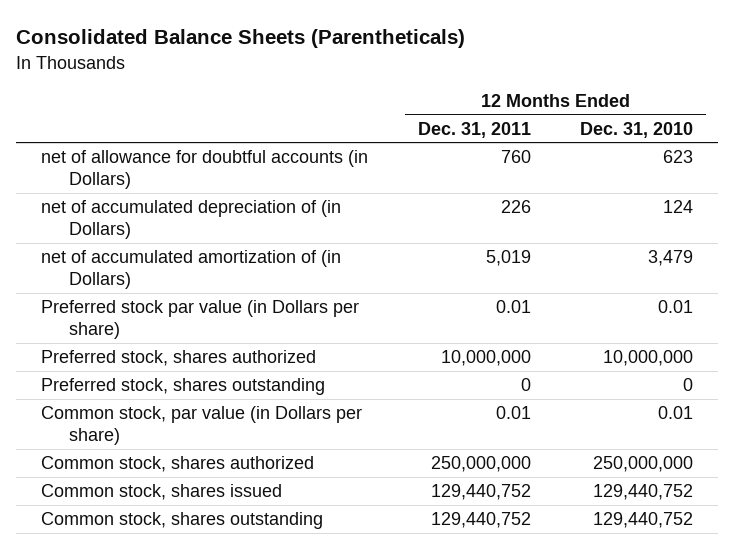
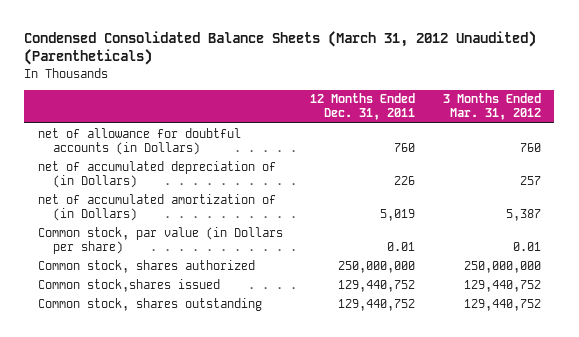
[16,29,466,49] Consolidated Balance Sheets (Parentheticals) -> [24,30,537,66] Condensed Consolidated Balance Sheets (March 31, 2012 Unaudited) (Parentheticals)
[580,121,694,138] Dec. 31, 2010 -> none
none -> [442,93,541,121] 3 Months Ended Mar. 31, 2012
[41,300,360,339] Preferred stock par value (in Dollars per share) -> none
[41,350,317,367] Preferred stock, shares authorized -> none
[41,378,326,396] Preferred stock, shares outstanding -> none
[41,484,283,501] Common stock, shares issued -> [37,278,220,292] Common stock,shares issued

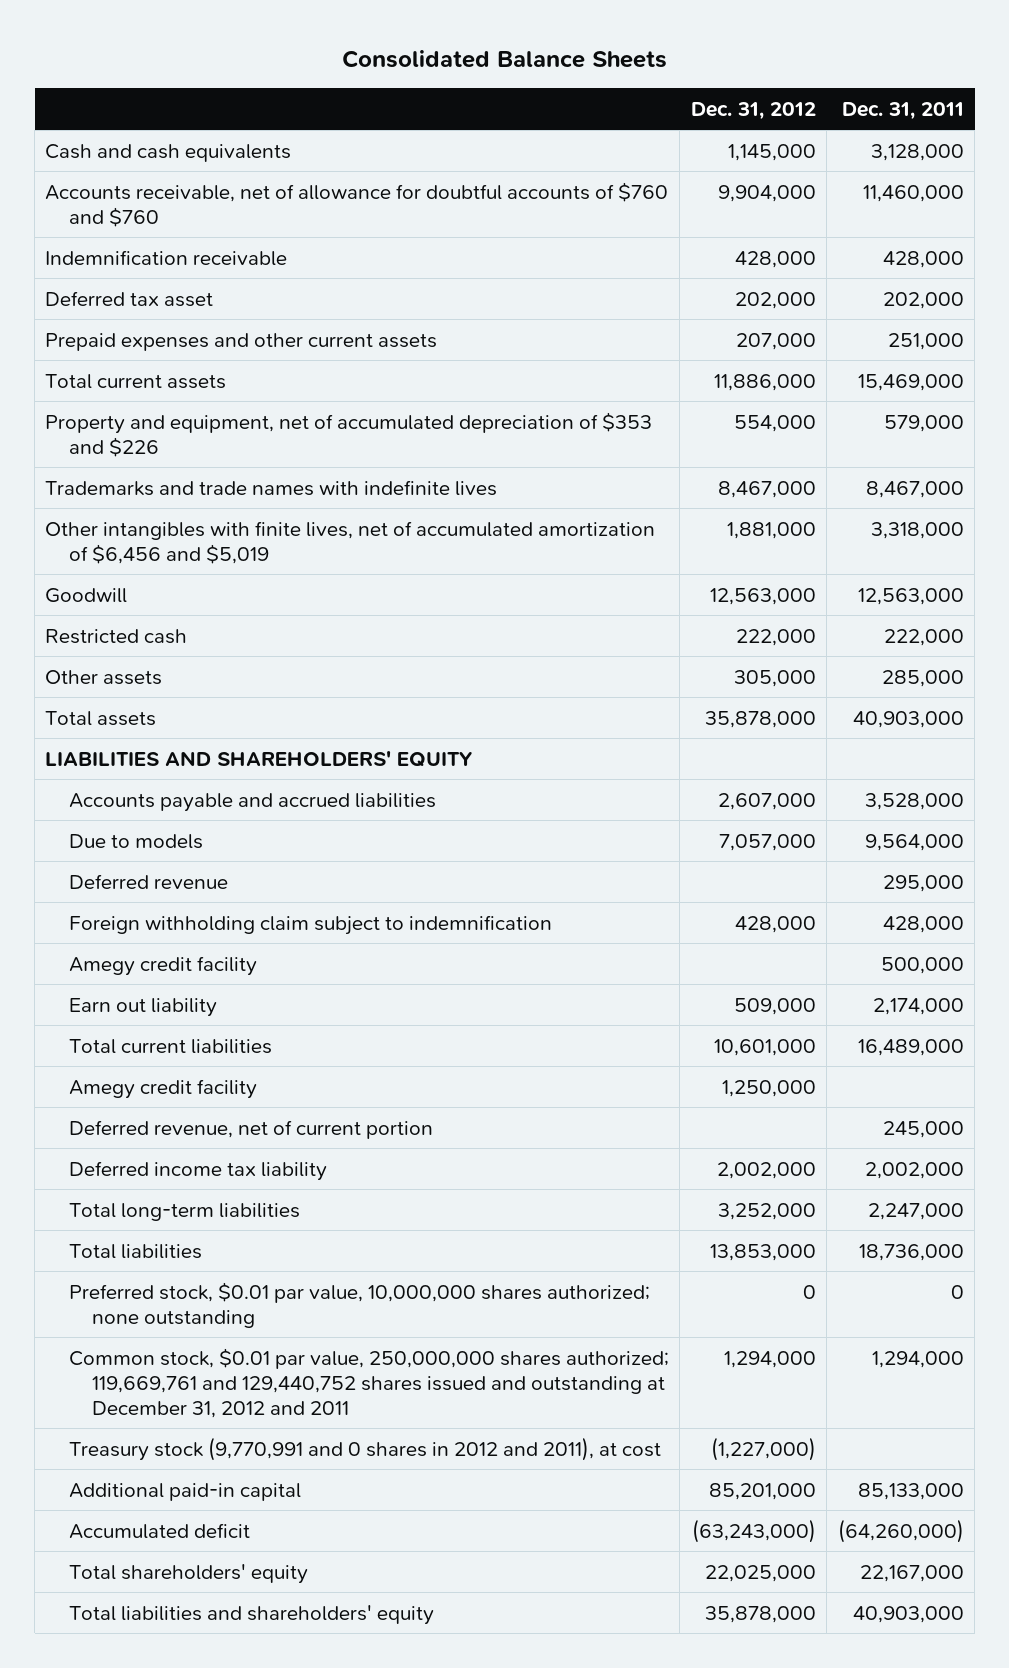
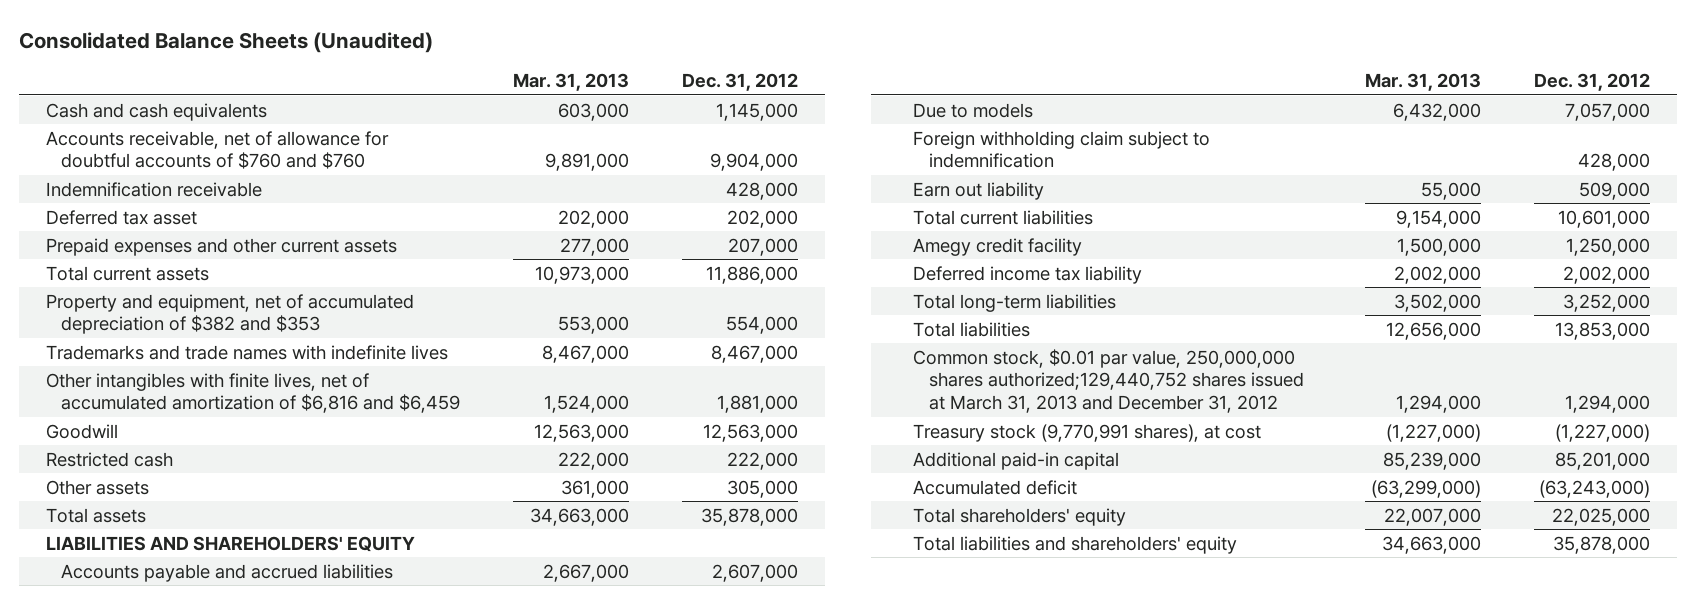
[341,50,667,69] Consolidated Balance Sheets -> [19,31,434,53] Consolidated Balance Sheets (Unaudited)
[841,101,964,120] Dec. 31, 2011 -> none
none -> [513,73,630,92] Mar. 31, 2013
[45,411,653,457] Property and equipment, net of accumulated depreciation of $353 and $226 -> [45,293,414,335] Property and equipment, net of accumulated depreciation of $382 and $353
[45,520,656,564] Other intangibles with finite lives, net of accumulated amortization of $6,456 and $5,019 -> [45,372,461,414] Other intangibles with finite lives, net of accumulated amortization of $6,816 and $6,459
[68,873,228,889] Deferred revenue -> none
[68,955,257,976] Amegy credit facility -> none
[68,1119,433,1139] Deferred revenue, net of current portion -> none
[68,1281,650,1328] Preferred stock, $0.01 par value, 10,000,000 shares authorized; none outstanding -> none
[68,1347,669,1418] Common stock, $0.01 par value, 250,000,000 shares authorized; 119,669,761 and 129,440,752 shares issued and outstanding at December 31, 2012 and 2011 -> [913,348,1304,414] Common stock, $0.01 par value, 250,000,000 shares authorized;129,440,752 shares issued at March 31, 2013 and December 31, 2012
[68,1436,661,1461] Treasury stock (9,770,991 and 0 shares in 2012 and 2011), at cost -> [913,423,1262,442] Treasury stock (9,770,991 shares), at cost

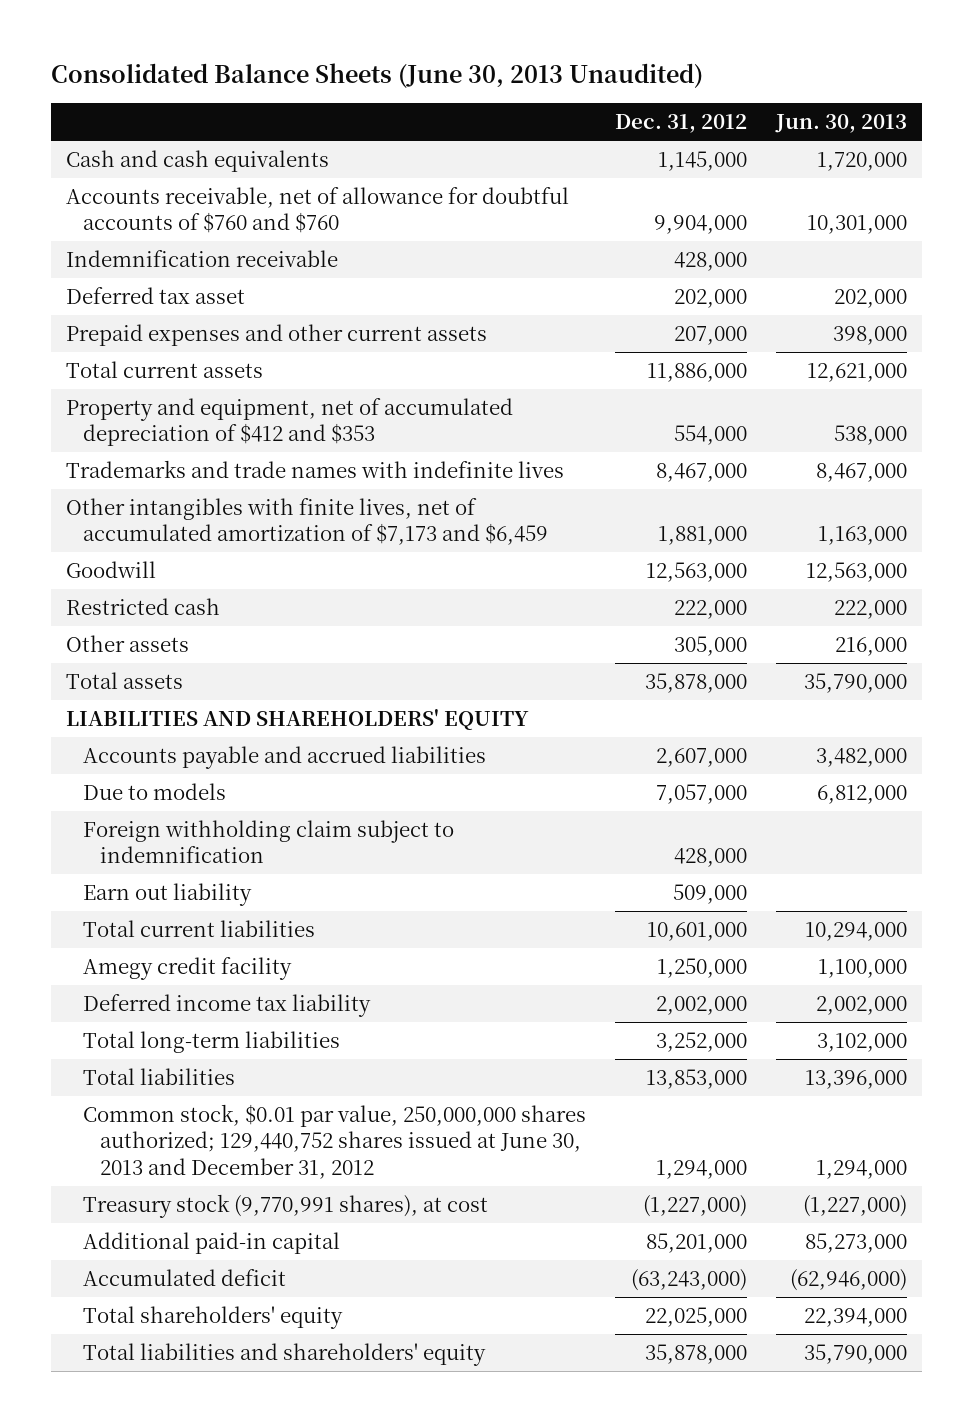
[19,31,434,53] Consolidated Balance Sheets (Unaudited) -> [51,62,704,88] Consolidated Balance Sheets (June 30, 2013 Unaudited)
[513,73,630,92] Mar. 31, 2013 -> none
none -> [775,114,908,134] Jun. 30, 2013
[45,293,414,335] Property and equipment, net of accumulated depreciation of $382 and $353 -> [65,397,513,447] Property and equipment, net of accumulated depreciation of $412 and $353
[45,372,461,414] Other intangibles with finite lives, net of accumulated amortization of $6,816 and $6,459 -> [65,497,548,546] Other intangibles with finite lives, net of accumulated amortization of $7,173 and $6,459
[913,348,1304,414] Common stock, $0.01 par value, 250,000,000 shares authorized;129,440,752 shares issued at March 31, 2013 and December 31, 2012 -> [82,1103,586,1179] Common stock, $0.01 par value, 250,000,000 shares authorized; 129,440,752 shares issued at June 30, 2013 and December 31, 2012

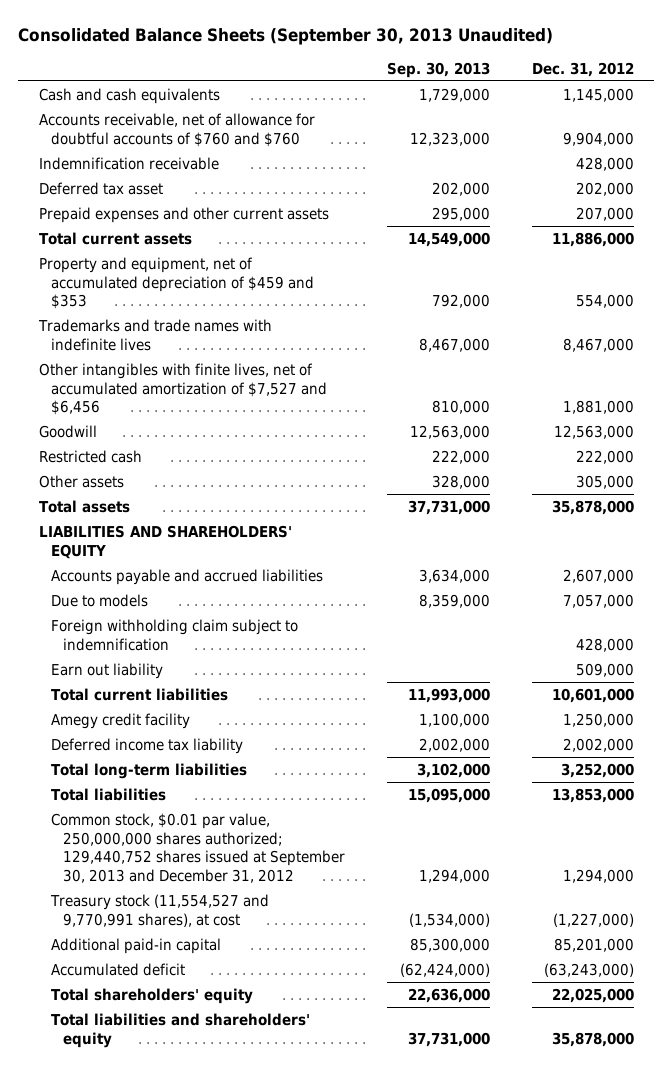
[51,62,704,88] Consolidated Balance Sheets (June 30, 2013 Unaudited) -> [17,27,553,45] Consolidated Balance Sheets (September 30, 2013 Unaudited)
[775,114,908,134] Jun. 30, 2013 -> none
none -> [386,61,490,78] Sep. 30, 2013
[65,397,513,447] Property and equipment, net of accumulated depreciation of $412 and $353 -> [38,256,314,310] Property and equipment, net of accumulated depreciation of $459 and $353
[65,497,548,546] Other intangibles with finite lives, net of accumulated amortization of $7,173 and $6,459 -> [38,362,327,416] Other intangibles with finite lives, net of accumulated amortization of $7,527 and $6,456
[82,1103,586,1179] Common stock, $0.01 par value, 250,000,000 shares authorized; 129,440,752 shares issued at June 30, 2013 and December 31, 2012 -> [50,812,346,883] Common stock, $0.01 par value, 250,000,000 shares authorized; 129,440,752 shares issued at September 30, 2013 and December 31, 2012
[82,1193,488,1218] Treasury stock (9,770,991 shares), at cost -> [49,893,269,927] Treasury stock (11,554,527 and 9,770,991 shares), at cost

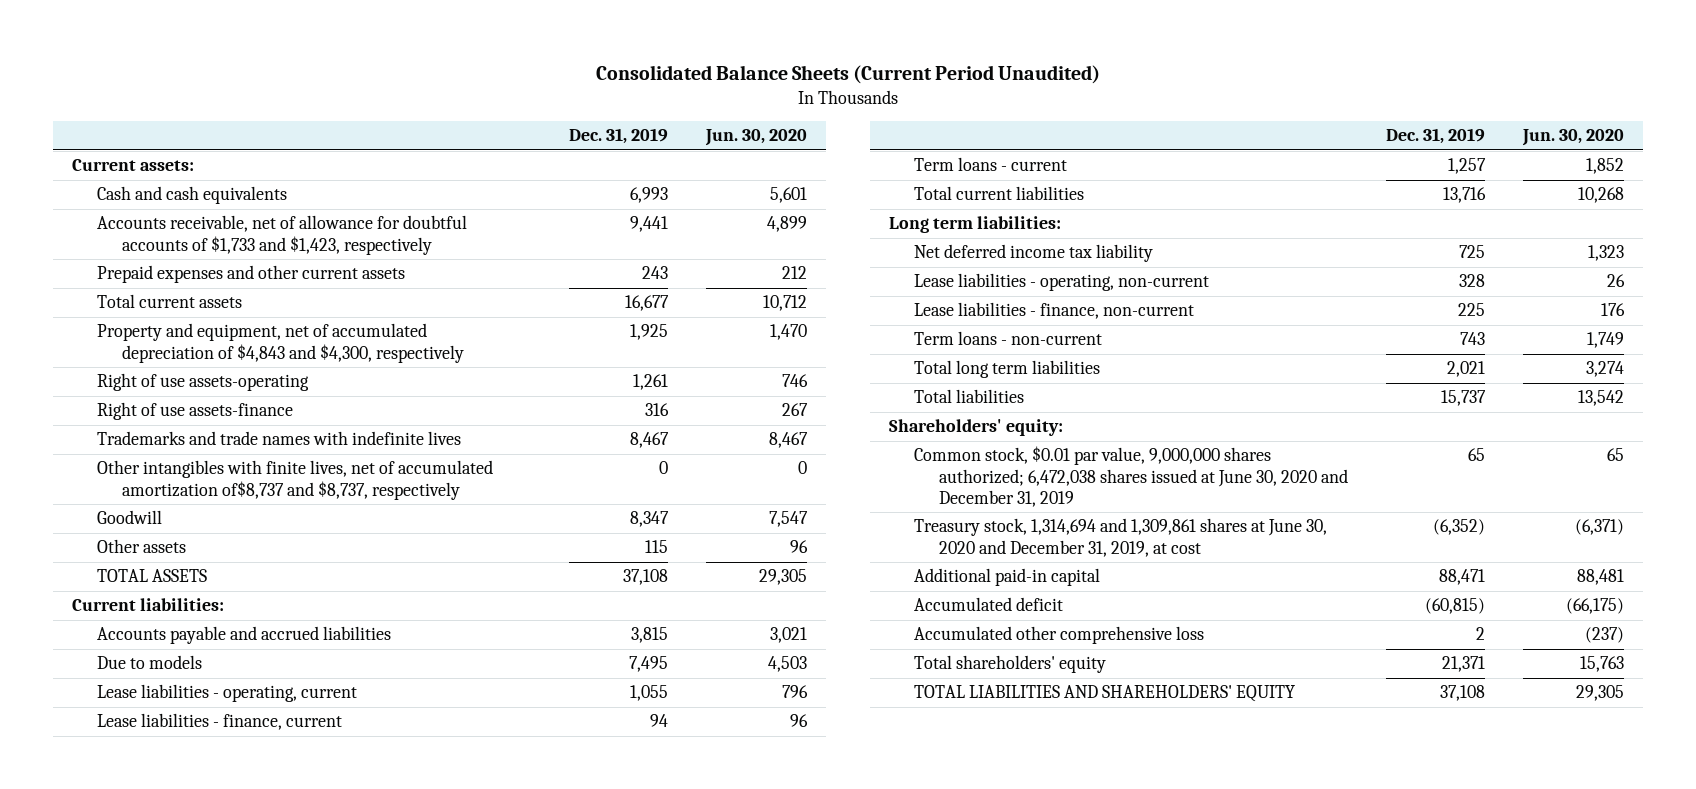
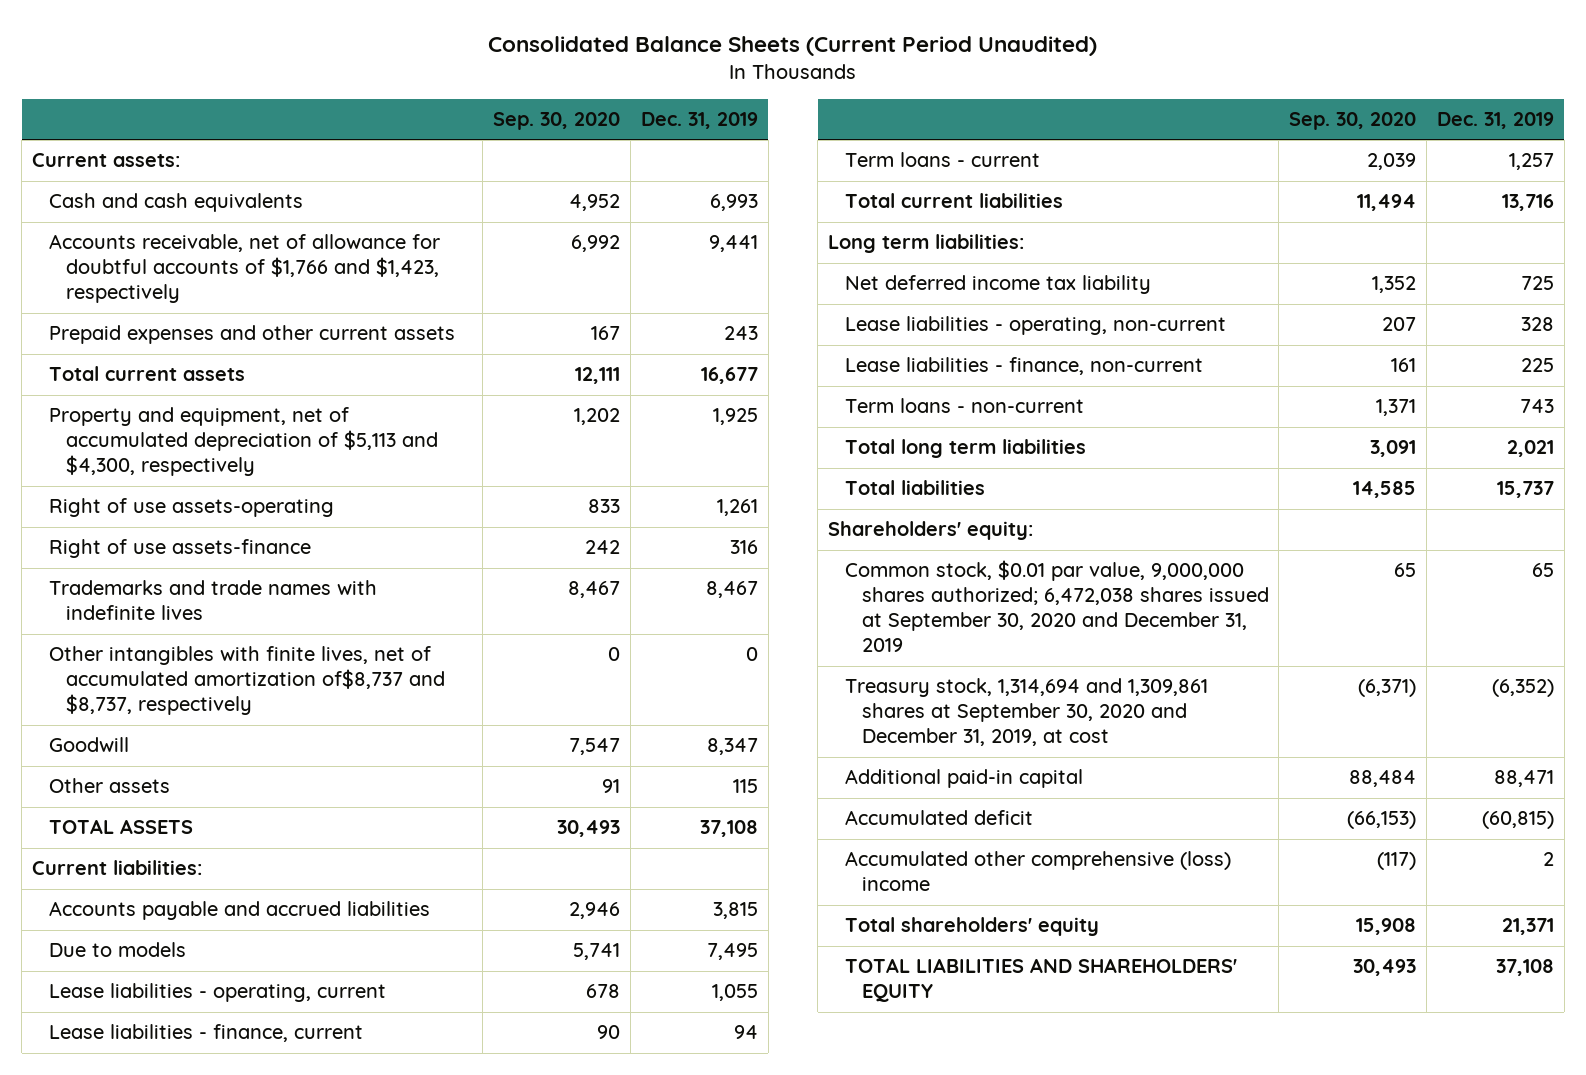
[705,129,808,147] Jun. 30, 2020 -> none
none -> [493,112,621,131] Sep. 30, 2020
[97,215,468,255] Accounts receivable, net of allowance for doubtful accounts of $1,733 and $1,423, respectively -> [48,234,440,304] Accounts receivable, net of allowance for doubtful accounts of $1,766 and $1,423, respectively
[97,323,465,363] Property and equipment, net of accumulated depreciation of $4,843 and $4,300, respectively -> [48,407,438,477] Property and equipment, net of accumulated depreciation of $5,113 and $4,300, respectively
[914,446,1349,507] Common stock, $0.01 par value, 9,000,000 shares authorized; 6,472,038 shares issued at June 30, 2020 and December 31, 2019 -> [844,560,1269,653] Common stock, $0.01 par value, 9,000,000 shares authorized; 6,472,038 shares issued at September 30, 2020 and December 31, 2019
[914,518,1328,557] Treasury stock, 1,314,694 and 1,309,861 shares at June 30, 2020 and December 31, 2019, at cost -> [844,678,1208,747] Treasury stock, 1,314,694 and 1,309,861 shares at September 30, 2020 and December 31, 2019, at cost
[914,626,1205,645] Accumulated other comprehensive loss -> [844,851,1231,892] Accumulated other comprehensive (loss) income

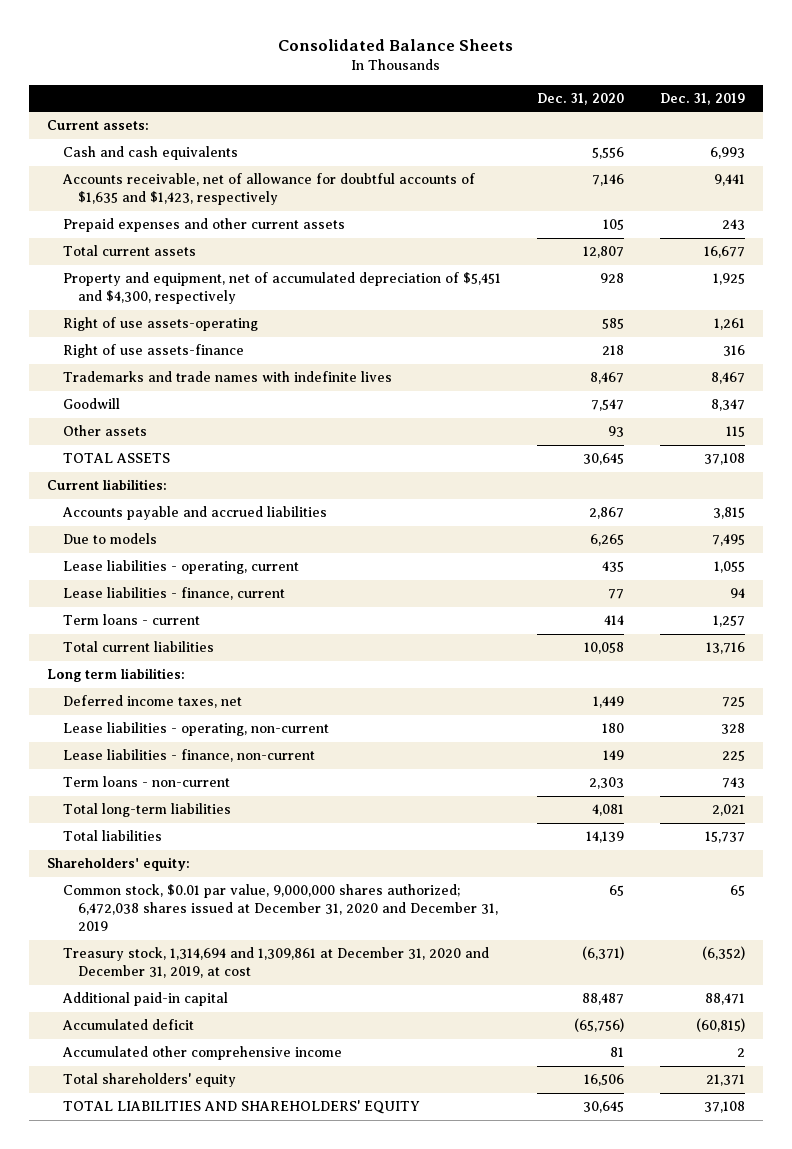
[487,36,1097,57] Consolidated Balance Sheets (Current Period Unaudited) -> [278,39,514,52] Consolidated Balance Sheets
[493,112,621,131] Sep. 30, 2020 -> none
none -> [536,92,624,105] Dec. 31, 2020
[48,234,440,304] Accounts receivable, net of allowance for doubtful accounts of $1,766 and $1,423, respectively -> [61,173,475,206] Accounts receivable, net of allowance for doubtful accounts of $1,635 and $1,423, respectively
[48,407,438,477] Property and equipment, net of accumulated depreciation of $5,113 and $4,300, respectively -> [62,272,501,305] Property and equipment, net of accumulated depreciation of $5,451 and $4,300, respectively
[48,646,445,716] Other intangibles with finite lives, net of accumulated amortization of$8,737 and $8,737, respectively -> none
[844,275,1151,295] Net deferred income tax liability -> [62,695,242,709] Deferred income taxes, net
[844,439,1086,459] Total long term liabilities -> [62,803,231,818] Total long-term liabilities
[844,560,1269,653] Common stock, $0.01 par value, 9,000,000 shares authorized; 6,472,038 shares issued at September 30, 2020 and December 31, 2019 -> [62,884,498,932] Common stock, $0.01 par value, 9,000,000 shares authorized; 6,472,038 shares issued at December 31, 2020 and December 31, 2019
[844,678,1208,747] Treasury stock, 1,314,694 and 1,309,861 shares at September 30, 2020 and December 31, 2019, at cost -> [62,947,489,979] Treasury stock, 1,314,694 and 1,309,861 at December 31, 2020 and December 31, 2019, at cost
[844,851,1231,892] Accumulated other comprehensive (loss) income -> [61,1046,342,1061] Accumulated other comprehensive income

